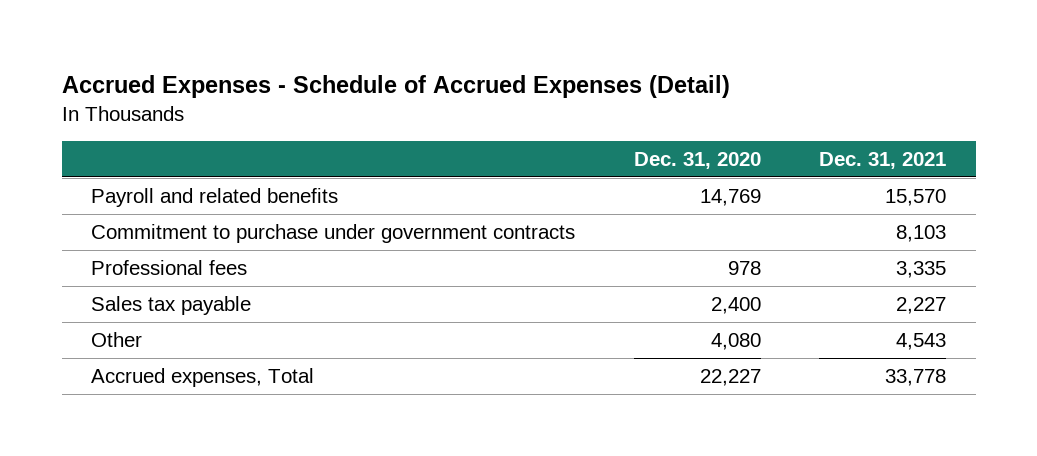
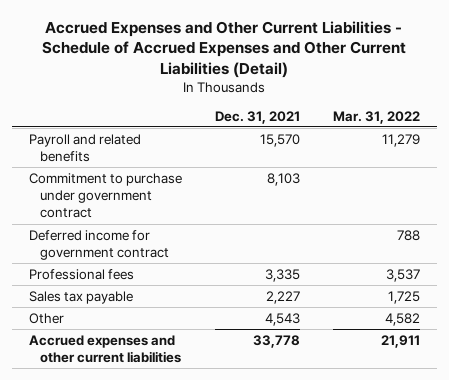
[61,75,730,99] Accrued Expenses - Schedule of Accrued Expenses (Detail) -> [42,20,407,78] Accrued Expenses and Other Current Liabilities - Schedule of Accrued Expenses and Other Current Liabilities (Detail)
[633,152,761,170] Dec. 31, 2020 -> none
none -> [333,110,421,124] Mar. 31, 2022
[90,223,575,243] Commitment to purchase under government contracts -> [28,172,182,219] Commitment to purchase under government contract
none -> [28,229,170,260] Deferred income for government contract
[90,367,314,387] Accrued expenses, Total -> [28,334,182,363] Accrued expenses and other current liabilities

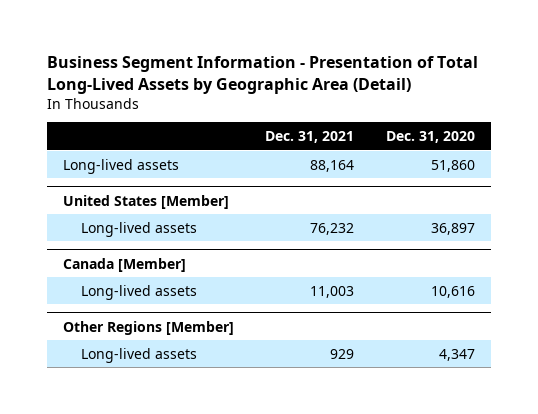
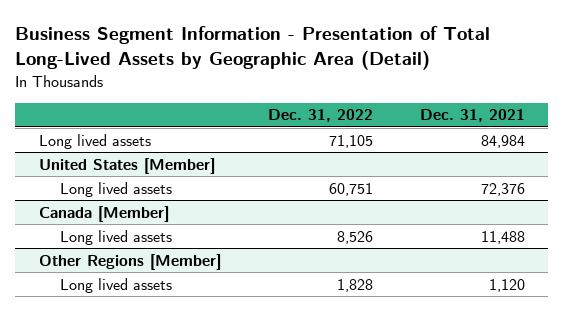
[386,131,476,144] Dec. 31, 2020 -> none
none -> [267,109,373,123] Dec. 31, 2022
[62,158,179,174] Long-lived assets -> [38,133,151,149] Long lived assets
[310,159,355,172] 88,164 -> [480,134,525,148] 84,984
[81,221,198,237] Long-lived assets -> [60,181,173,197] Long lived assets
[310,222,355,235] 76,232 -> [480,182,525,196] 72,376
[81,284,198,300] Long-lived assets -> [60,229,173,245] Long lived assets
[310,285,355,298] 11,003 -> [480,230,525,244] 11,488
[81,347,198,363] Long-lived assets -> [60,277,173,293] Long lived assets
[330,348,355,359] 929 -> [488,278,525,292] 1,120

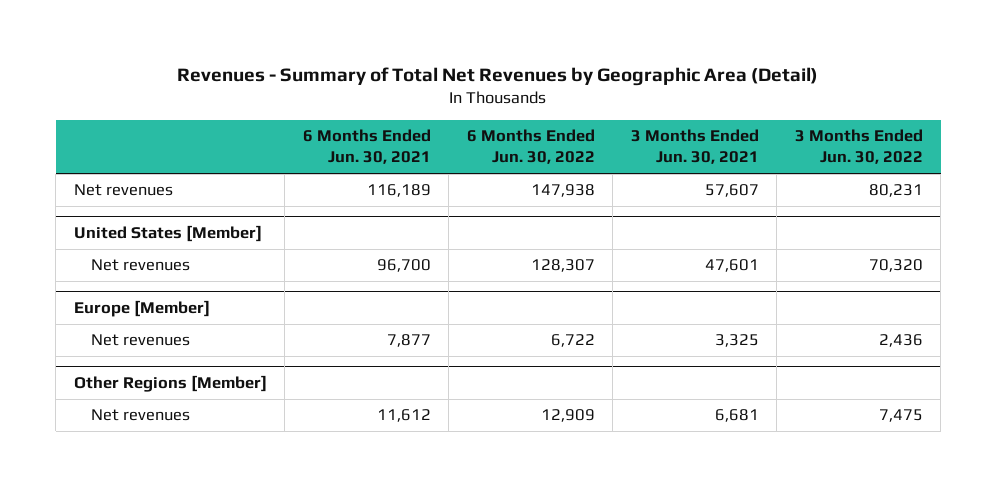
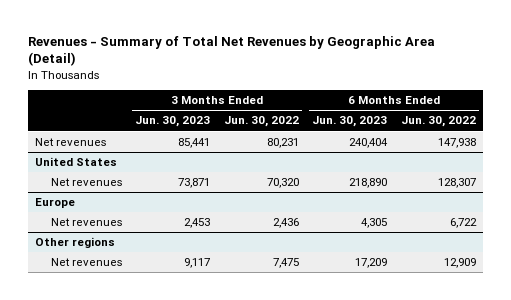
[302,129,431,165] 6 Months Ended Jun. 30, 2021 -> none
[630,129,759,165] 3 Months Ended Jun. 30, 2021 -> none
none -> [135,116,211,128] Jun. 30, 2023
none -> [312,116,388,128] Jun. 30, 2023
[73,225,262,243] United States [Member] -> [34,157,117,167] United States
[73,300,210,318] Europe [Member] -> [34,198,75,209] Europe
[73,375,267,393] Other Regions [Member] -> [34,237,115,249] Other regions

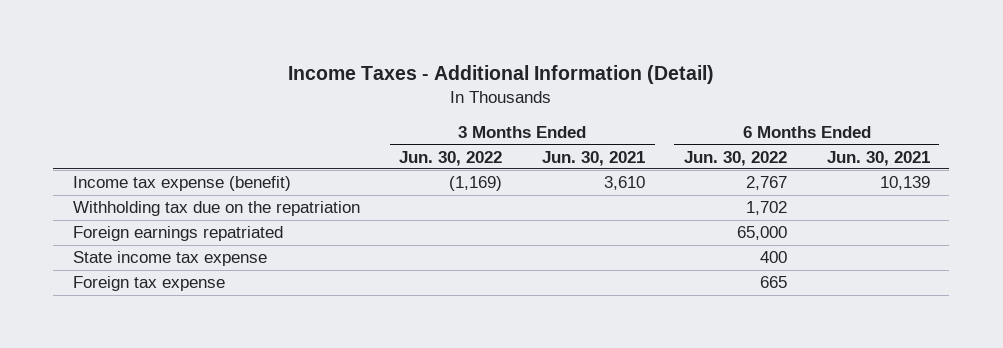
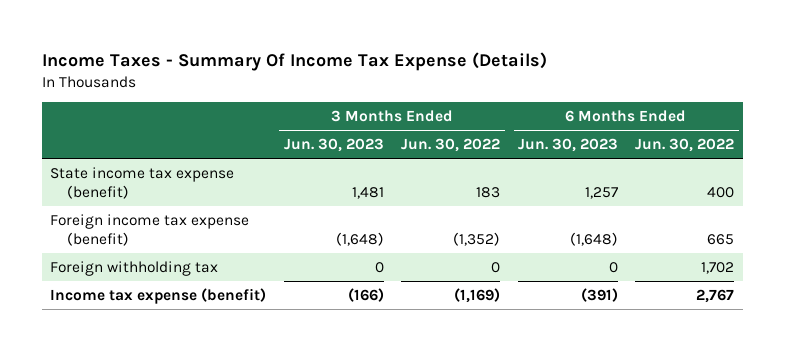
[288,64,715,84] Income Taxes - Additional Information (Detail) -> [41,51,547,71] Income Taxes - Summary Of Income Tax Expense (Details)
[541,150,645,166] Jun. 30, 2021 -> none
[826,150,930,166] Jun. 30, 2021 -> none
none -> [283,138,384,153] Jun. 30, 2023
none -> [517,138,618,153] Jun. 30, 2023
none -> [50,166,235,200] State income tax expense (benefit)
none -> [50,213,250,247] Foreign income tax expense (benefit)
none -> [50,260,219,276] Foreign withholding tax
[73,201,361,217] Withholding tax due on the repatriation -> none
[73,226,284,242] Foreign earnings repatriated -> none
[73,251,268,267] State income tax expense -> none
[73,276,226,292] Foreign tax expense -> none

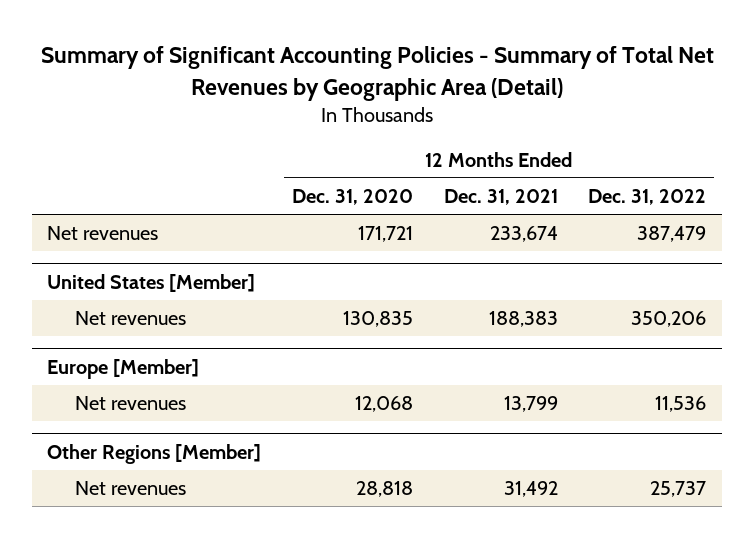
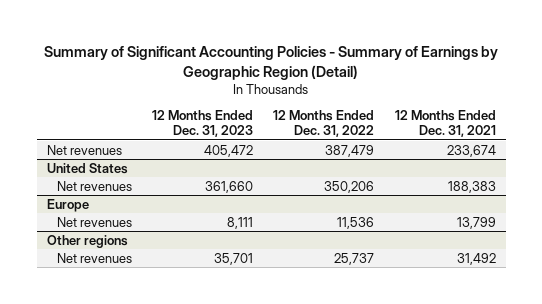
[40,46,714,101] Summary of Significant Accounting Policies - Summary of Total Net Revenues by Geographic Area (Detail) -> [44,45,499,80] Summary of Significant Accounting Policies - Summary of Earnings by Geographic Region (Detail)
[292,189,414,206] Dec. 31, 2020 -> none
none -> [152,110,254,138] 12 Months Ended Dec. 31, 2023
[47,273,256,292] United States [Member] -> [46,162,128,174] United States
[47,358,200,379] Europe [Member] -> [46,198,89,212] Europe
[47,443,262,464] Other Regions [Member] -> [46,234,128,248] Other regions

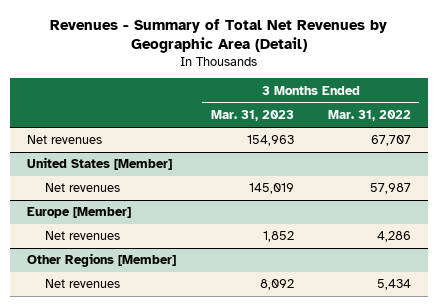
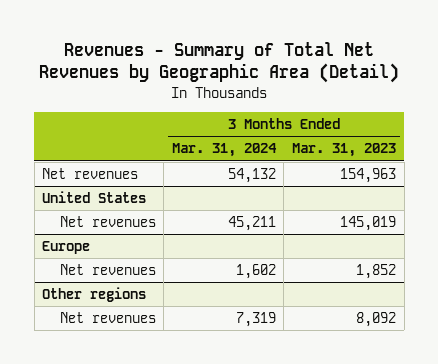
[327,110,411,122] Mar. 31, 2022 -> none
none -> [171,143,277,158] Mar. 31, 2024
[27,157,173,171] United States [Member] -> [42,191,147,204] United States
[27,207,132,219] Europe [Member] -> [42,241,91,255] Europe
[27,253,177,268] Other Regions [Member] -> [42,287,147,303] Other regions

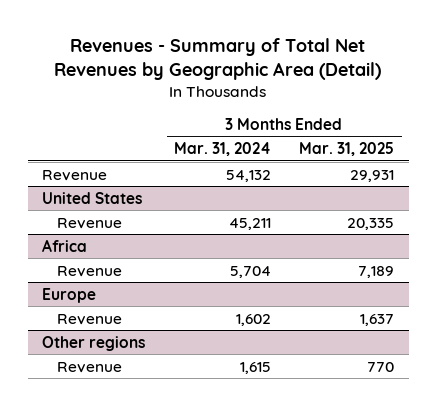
[291,143,396,158] Mar. 31, 2023 -> none
none -> [299,142,395,157] Mar. 31, 2025
[42,168,139,180] Net revenues -> [42,169,108,181] Revenue
[59,216,156,228] Net revenues -> [57,217,123,229] Revenue
none -> [42,238,88,252] Africa
none -> [57,265,123,277] Revenue
[59,264,156,276] Net revenues -> [57,313,123,325] Revenue
[59,312,156,324] Net revenues -> none
none -> [57,361,123,373] Revenue

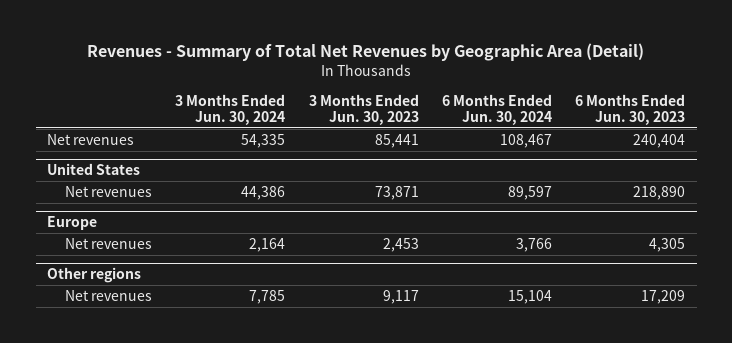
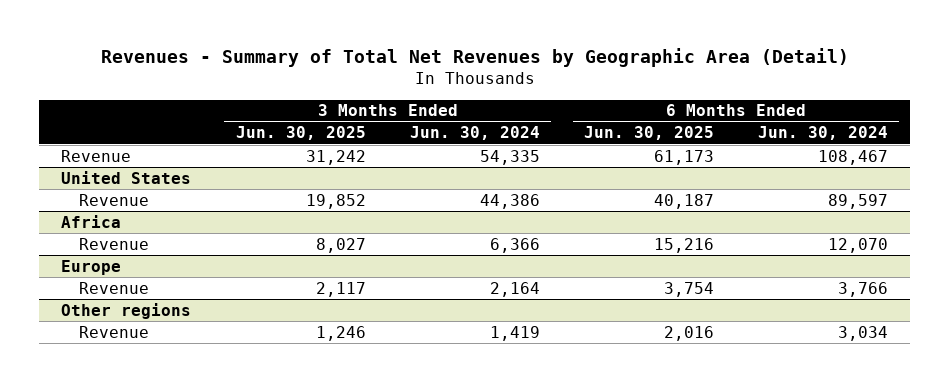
[308,93,419,125] 3 Months Ended Jun. 30, 2023 -> none
[575,93,686,125] 6 Months Ended Jun. 30, 2023 -> none
none -> [235,126,366,141] Jun. 30, 2025
none -> [583,126,714,141] Jun. 30, 2025
[47,133,135,145] Net revenues -> [61,149,132,162] Revenue
[65,185,153,197] Net revenues -> [78,193,149,206] Revenue
none -> [61,214,122,228] Africa
none -> [78,237,149,250] Revenue
[65,237,153,249] Net revenues -> [78,281,149,294] Revenue
[65,289,153,301] Net revenues -> none
none -> [78,325,149,338] Revenue

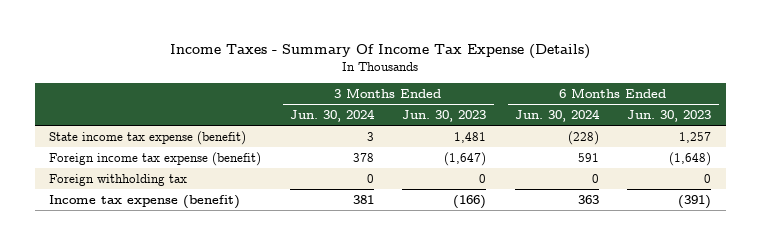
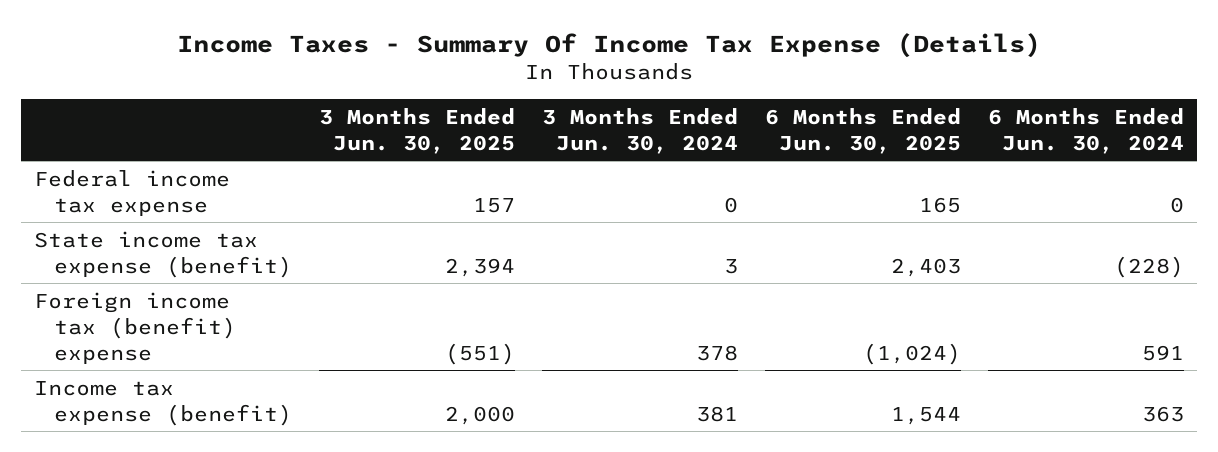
[402,109,487,122] Jun. 30, 2023 -> none
[627,109,712,122] Jun. 30, 2023 -> none
none -> [319,107,516,154] 3 Months Ended Jun. 30, 2025
none -> [764,107,961,154] 6 Months Ended Jun. 30, 2025
none -> [34,169,231,216] Federal income tax expense
[49,173,188,186] Foreign withholding tax -> none
[49,151,262,166] Foreign income tax expense (benefit) -> [34,291,237,364] Foreign income tax (benefit) expense

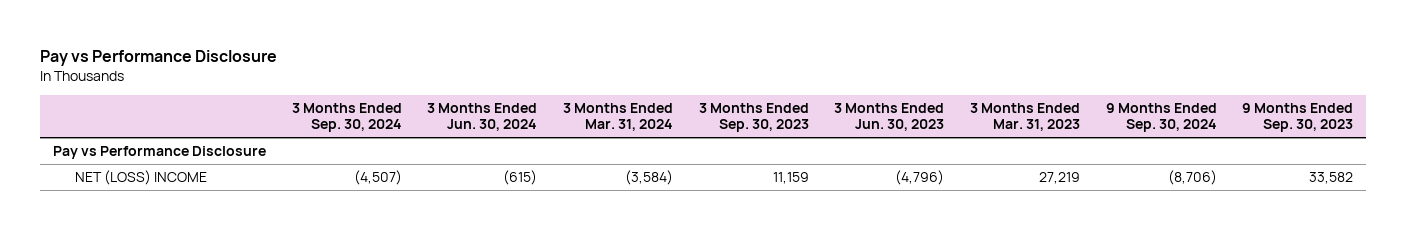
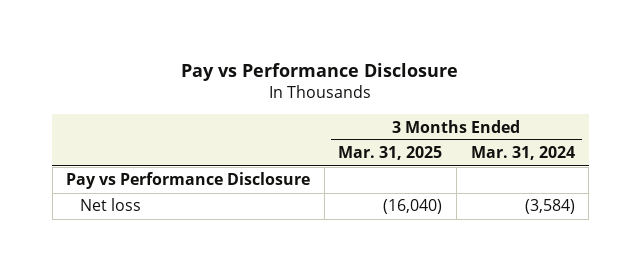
[291,103,402,133] 3 Months Ended Sep. 30, 2024 -> none
[427,103,538,132] 3 Months Ended Jun. 30, 2024 -> none
[698,103,809,133] 3 Months Ended Sep. 30, 2023 -> none
[834,103,945,132] 3 Months Ended Jun. 30, 2023 -> none
[969,103,1080,132] 3 Months Ended Mar. 31, 2023 -> none
[1105,103,1217,133] 9 Months Ended Sep. 30, 2024 -> none
[1242,103,1354,133] 9 Months Ended Sep. 30, 2023 -> none
none -> [338,146,443,161] Mar. 31, 2025
[74,169,207,185] NET (LOSS) INCOME -> [79,198,141,212] Net loss

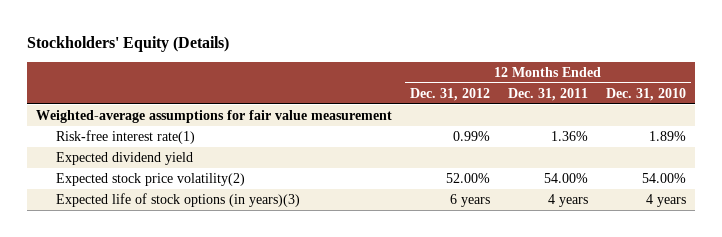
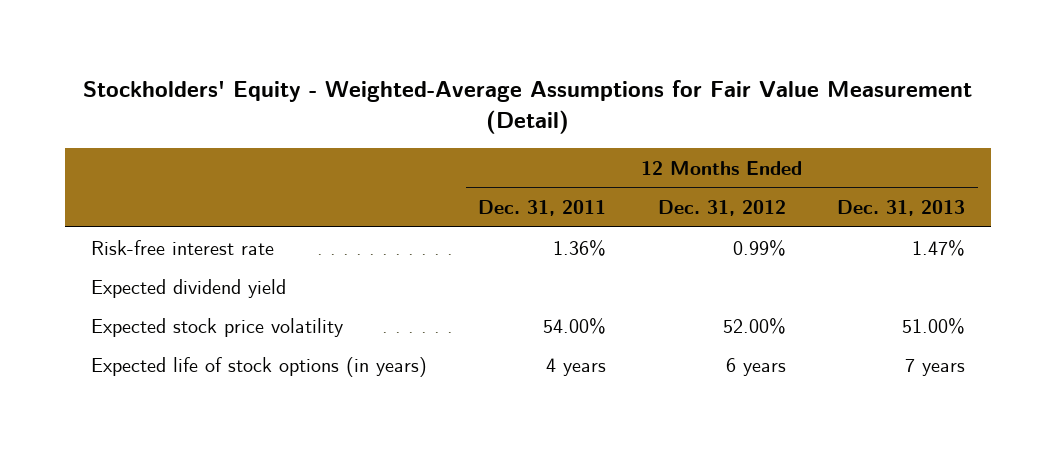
[26,35,229,52] Stockholders' Equity (Details) -> [83,79,973,135] Stockholders' Equity - Weighted-Average Assumptions for Fair Value Measurement (Detail)
[606,87,687,101] Dec. 31, 2010 -> none
none -> [837,200,966,217] Dec. 31, 2013
[35,109,392,123] Weighted-average assumptions for fair value measurement -> none
[56,129,196,144] Risk-free interest rate(1) -> [91,239,275,255] Risk-free interest rate
[56,172,246,186] Expected stock price volatility(2) -> [91,317,344,337] Expected stock price volatility
[56,192,301,207] Expected life of stock options (in years)(3) -> [91,356,428,377] Expected life of stock options (in years)

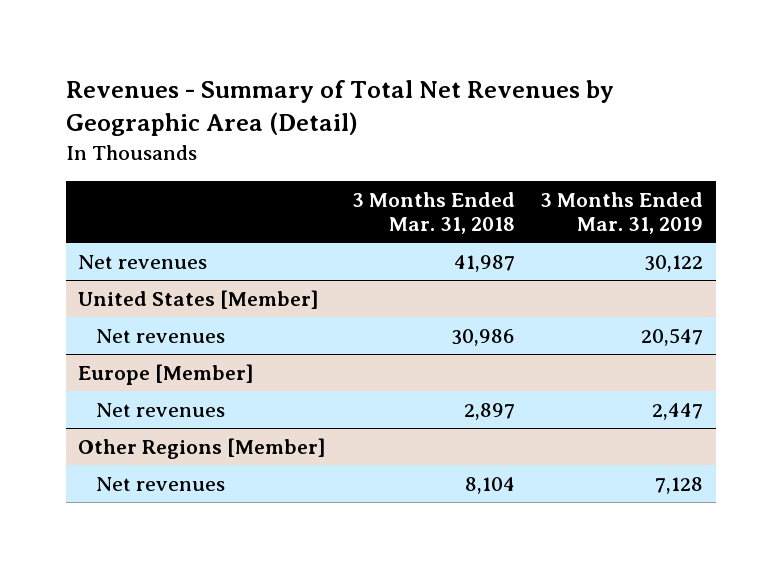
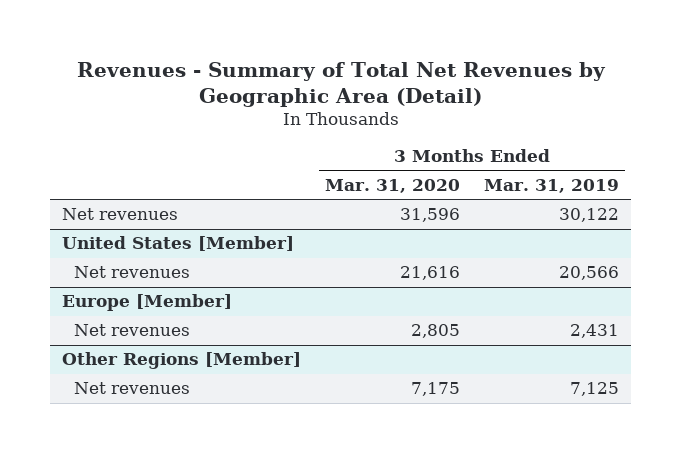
[351,191,515,235] 3 Months Ended Mar. 31, 2018 -> none
none -> [325,179,461,194] Mar. 31, 2020
[641,327,704,346] 20,547 -> [559,266,620,281] 20,566
[652,402,704,420] 2,447 -> [570,324,620,339] 2,431
[655,476,704,494] 7,128 -> [570,382,620,397] 7,125

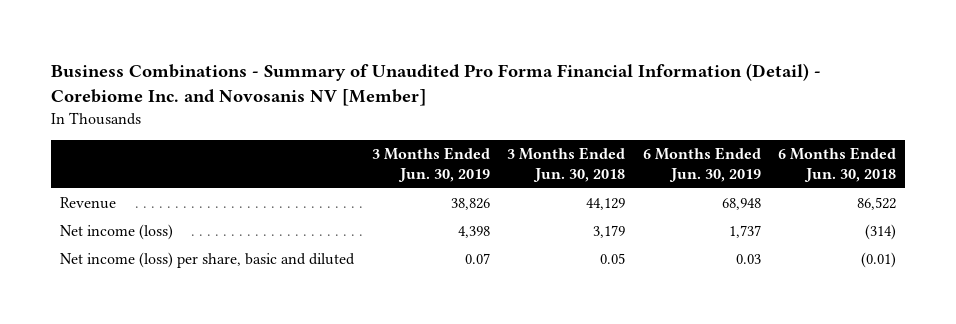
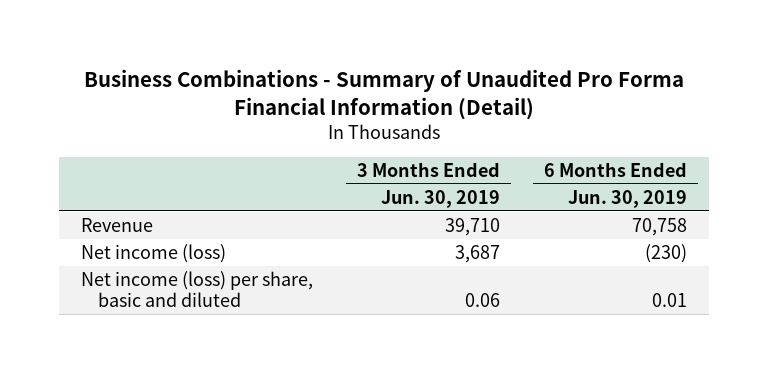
[51,62,822,106] Business Combinations - Summary of Unaudited Pro Forma Financial Information (Detail) - Corebiome Inc. and Novosanis NV [Member] -> [84,69,685,121] Business Combinations - Summary of Unaudited Pro Forma Financial Information (Detail)
[507,147,626,182] 3 Months Ended Jun. 30, 2018 -> none
[778,147,897,182] 6 Months Ended Jun. 30, 2018 -> none
[450,198,490,211] 38,826 -> [445,217,501,236] 39,710
[721,198,761,211] 68,948 -> [632,217,688,236] 70,758
[457,226,490,239] 4,398 -> [455,244,501,263] 3,687
[728,225,761,239] 1,737 -> [645,243,688,263] (230)
[464,253,490,265] 0.07 -> [465,293,501,308] 0.06
[735,254,761,265] 0.03 -> [652,293,688,308] 0.01

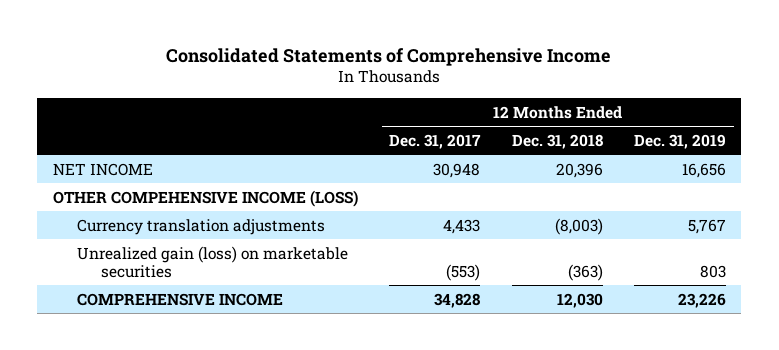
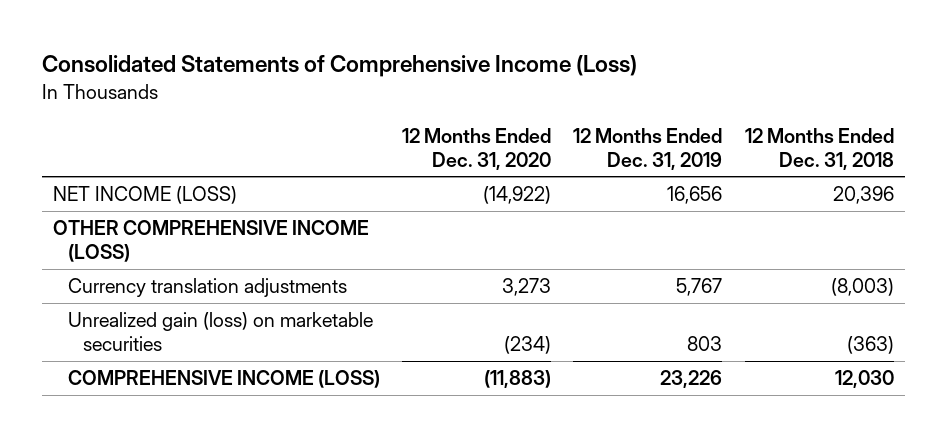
[166,47,612,66] Consolidated Statements of Comprehensive Income -> [41,55,637,78] Consolidated Statements of Comprehensive Income (Loss)
[389,133,482,149] Dec. 31, 2017 -> none
none -> [402,127,552,170] 12 Months Ended Dec. 31, 2020
[53,162,154,176] NET INCOME -> [53,185,238,204] NET INCOME (LOSS)
[53,189,359,207] OTHER COMPEHENSIVE INCOME (LOSS) -> [53,219,370,262] OTHER COMPREHENSIVE INCOME (LOSS)
[77,292,284,306] COMPREHENSIVE INCOME -> [67,369,380,388] COMPREHENSIVE INCOME (LOSS)

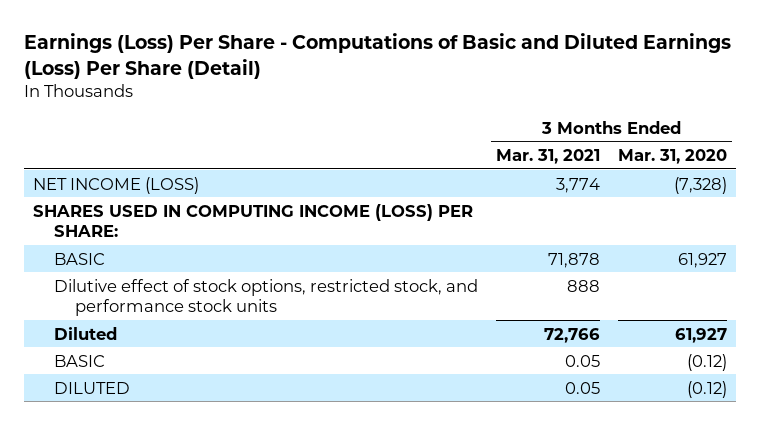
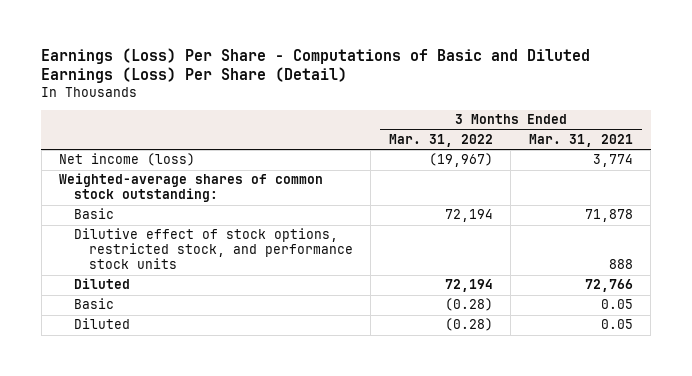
[618,149,728,165] Mar. 31, 2020 -> none
none -> [388,133,493,147] Mar. 31, 2022
[32,176,199,194] NET INCOME (LOSS) -> [59,153,196,167] Net income (loss)
[32,203,473,237] SHARES USED IN COMPUTING INCOME (LOSS) PER SHARE: -> [59,173,324,203] Weighted-average shares of common stock outstanding:
[53,252,105,265] BASIC -> [73,208,114,220] Basic
[53,354,105,367] BASIC -> [73,298,114,310] Basic
[53,381,130,394] DILUTED -> [73,318,130,330] Diluted

